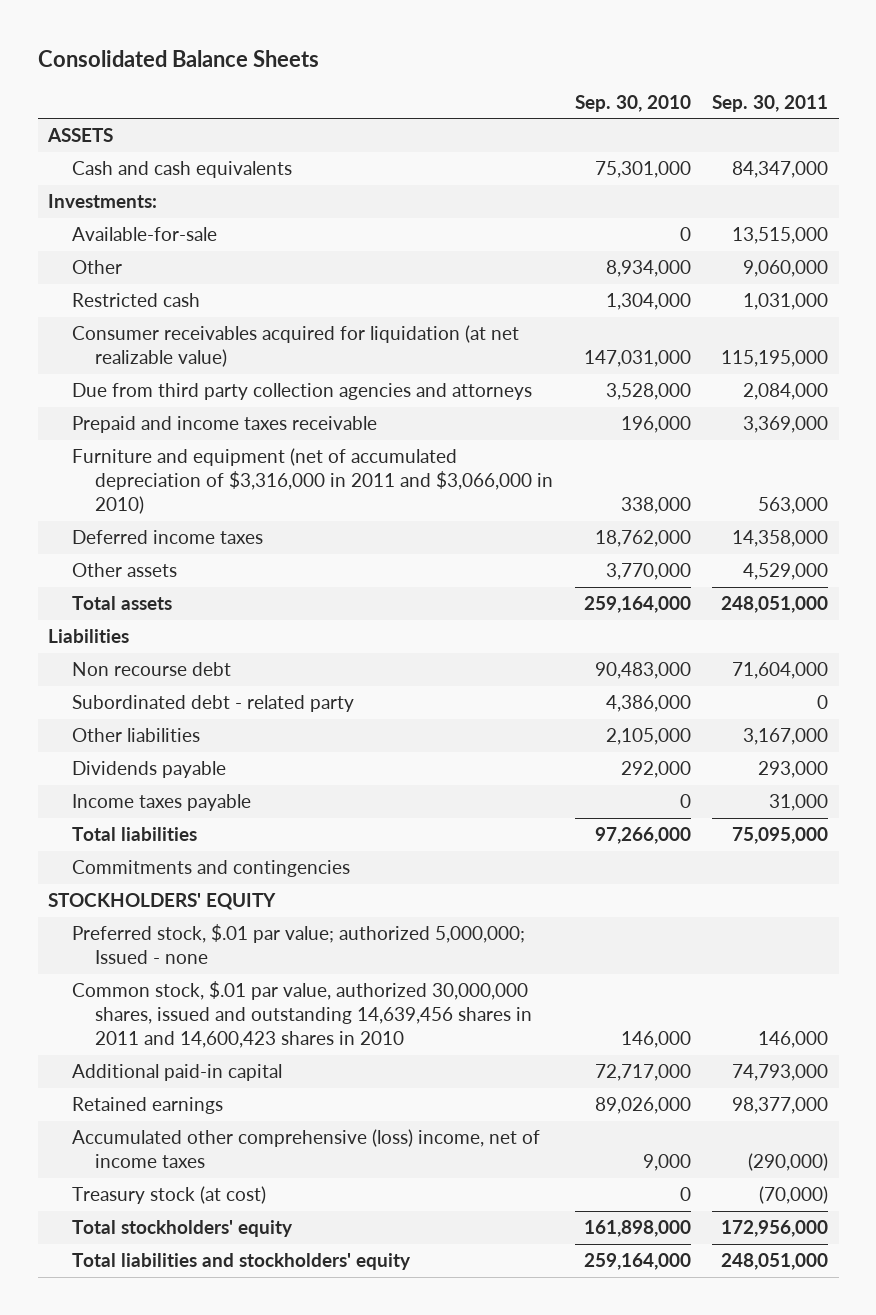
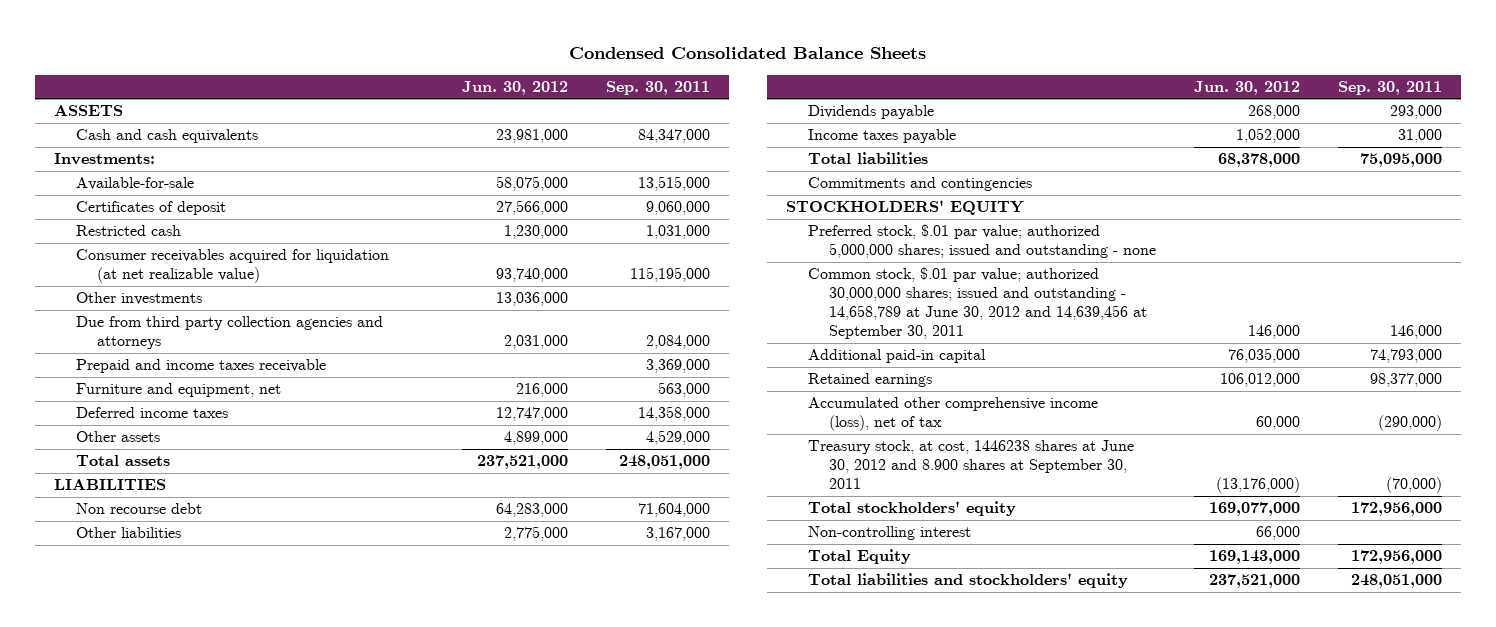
[37,49,319,67] Consolidated Balance Sheets -> [569,47,927,60] Condensed Consolidated Balance Sheets
[574,94,691,112] Sep. 30, 2010 -> none
none -> [461,80,568,95] Jun. 30, 2012
[71,260,122,275] Other -> none
none -> [75,201,226,216] Certificates of deposit
none -> [75,292,202,306] Other investments
[71,448,554,515] Furniture and equipment (net of accumulated depreciation of $3,316,000 in 2011 and $3,066,000 in 2010) -> [75,383,281,398] Furniture and equipment, net
[48,629,130,644] Liabilities -> [54,479,167,491] LIABILITIES
[71,695,354,713] Subordinated debt - related party -> none
[71,924,525,965] Preferred stock, $.01 par value; authorized 5,000,000; Issued - none -> [807,224,1156,259] Preferred stock, $.01 par value; authorized 5,000,000 shares; issued and outstanding - none
[71,981,533,1049] Common stock, $.01 par value, authorized 30,000,000 shares, issued and outstanding 14,639,456 shares in 2011 and 14,600,423 shares in 2010 -> [807,267,1147,340] Common stock, $.01 par value; authorized 30,000,000 shares; issued and outstanding - 14,658,789 at June 30, 2012 and 14,639,456 at September 30, 2011
[71,1129,540,1169] Accumulated other comprehensive (loss) income, net of income taxes -> [807,397,1098,432] Accumulated other comprehensive income (loss), net of tax
[71,1186,266,1205] Treasury stock (at cost) -> [807,440,1134,490] Treasury stock, at cost, 1446238 shares at June 30, 2012 and 8.900 shares at September 30, 2011
none -> [807,526,971,541] Non-controlling interest
none -> [807,549,911,565] Total Equity

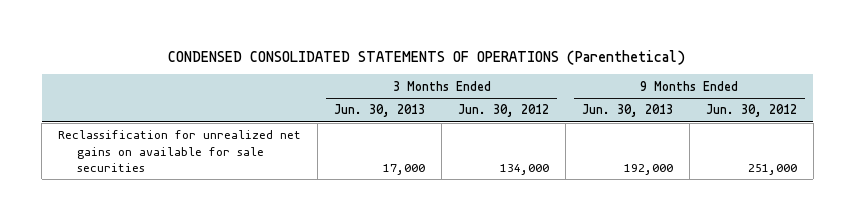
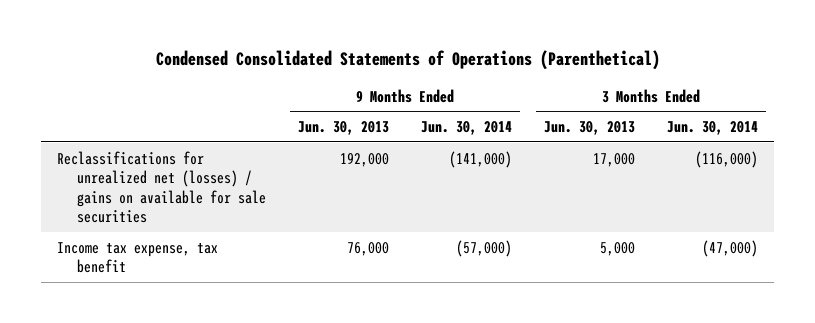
[168,49,686,65] CONDENSED CONSOLIDATED STATEMENTS OF OPERATIONS (Parenthetical) -> [155,50,660,71] Condensed Consolidated Statements of Operations (Parenthetical)
[457,104,549,118] Jun. 30, 2012 -> none
[705,104,797,118] Jun. 30, 2012 -> none
none -> [421,120,513,135] Jun. 30, 2014
none -> [667,120,759,135] Jun. 30, 2014
[58,130,302,172] Reclassification for unrealized net gains on available for sale securities -> [57,150,267,224] Reclassifications for unrealized net (losses) / gains on available for sale securities
none -> [57,241,219,274] Income tax expense, tax benefit

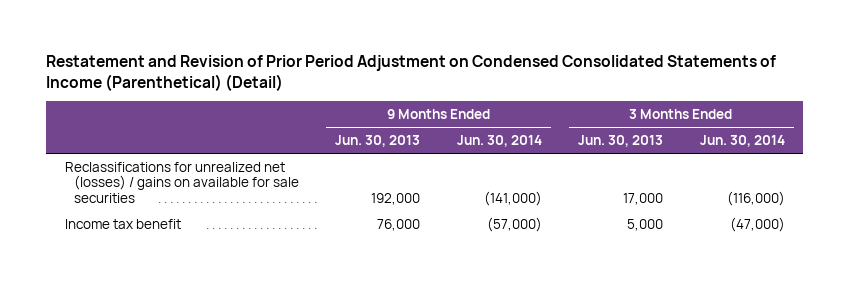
[155,50,660,71] Condensed Consolidated Statements of Operations (Parenthetical) -> [46,54,777,91] Restatement and Revision of Prior Period Adjustment on Condensed Consolidated Statements of Income (Parenthetical) (Detail)
[57,241,219,274] Income tax expense, tax benefit -> [64,218,181,229] Income tax benefit

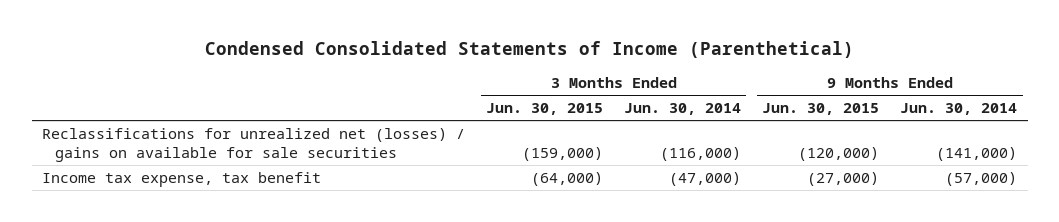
[46,54,777,91] Restatement and Revision of Prior Period Adjustment on Condensed Consolidated Statements of Income (Parenthetical) (Detail) -> [204,41,854,59] Condensed Consolidated Statements of Income (Parenthetical)
[335,134,421,147] Jun. 30, 2013 -> none
[578,134,664,147] Jun. 30, 2013 -> none
none -> [486,103,604,116] Jun. 30, 2015
none -> [762,103,880,116] Jun. 30, 2015
[64,218,181,229] Income tax benefit -> [42,171,322,187] Income tax expense, tax benefit

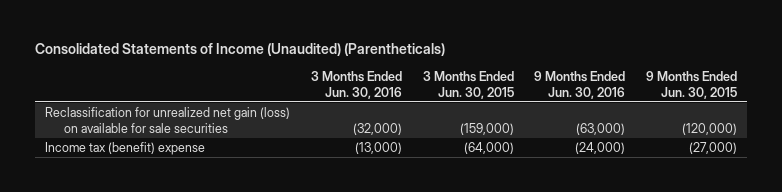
[204,41,854,59] Condensed Consolidated Statements of Income (Parenthetical) -> [35,43,446,57] Consolidated Statements of Income (Unaudited) (Parentheticals)
[624,103,742,116] Jun. 30, 2014 -> none
[900,103,1018,116] Jun. 30, 2014 -> none
none -> [311,70,403,99] 3 Months Ended Jun. 30, 2016
none -> [534,70,626,99] 9 Months Ended Jun. 30, 2016
[42,127,466,162] Reclassifications for unrealized net (losses) / gains on available for sale securities -> [45,107,291,133] Reclassification for unrealized net gain (loss) on available for sale securities
[42,171,322,187] Income tax expense, tax benefit -> [45,142,206,156] Income tax (benefit) expense

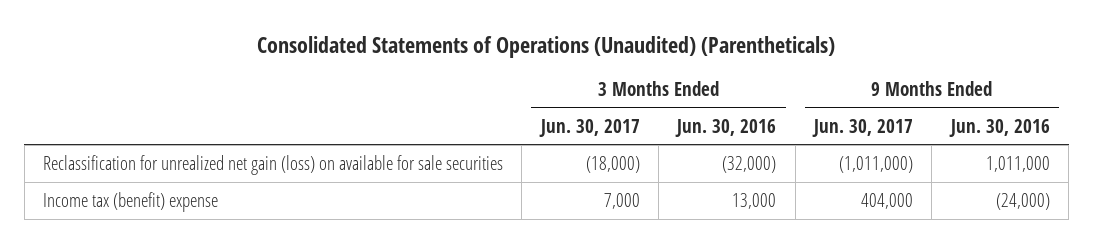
[35,43,446,57] Consolidated Statements of Income (Unaudited) (Parentheticals) -> [257,35,836,58] Consolidated Statements of Operations (Unaudited) (Parentheticals)
[422,70,514,99] 3 Months Ended Jun. 30, 2015 -> none
[645,70,737,99] 9 Months Ended Jun. 30, 2015 -> none
none -> [538,118,640,137] Jun. 30, 2017
none -> [812,118,914,137] Jun. 30, 2017
[576,122,626,135] (63,000) -> [985,155,1050,172] 1,011,000
[355,142,403,155] (13,000) -> [732,192,777,209] 13,000

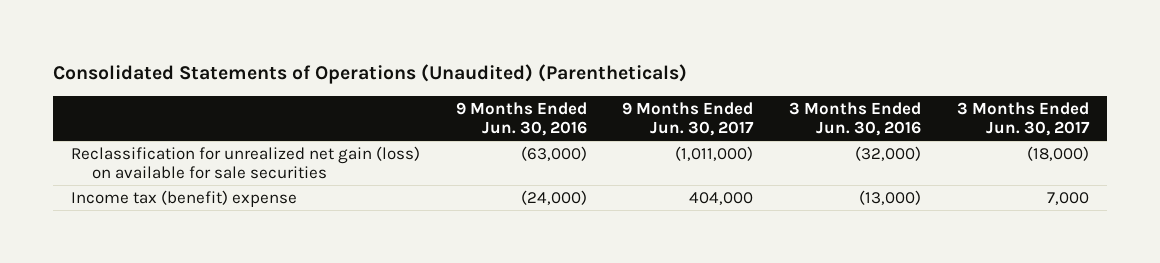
[985,155,1050,172] 1,011,000 -> [520,145,587,161] (63,000)
[732,192,777,209] 13,000 -> [859,189,922,205] (13,000)

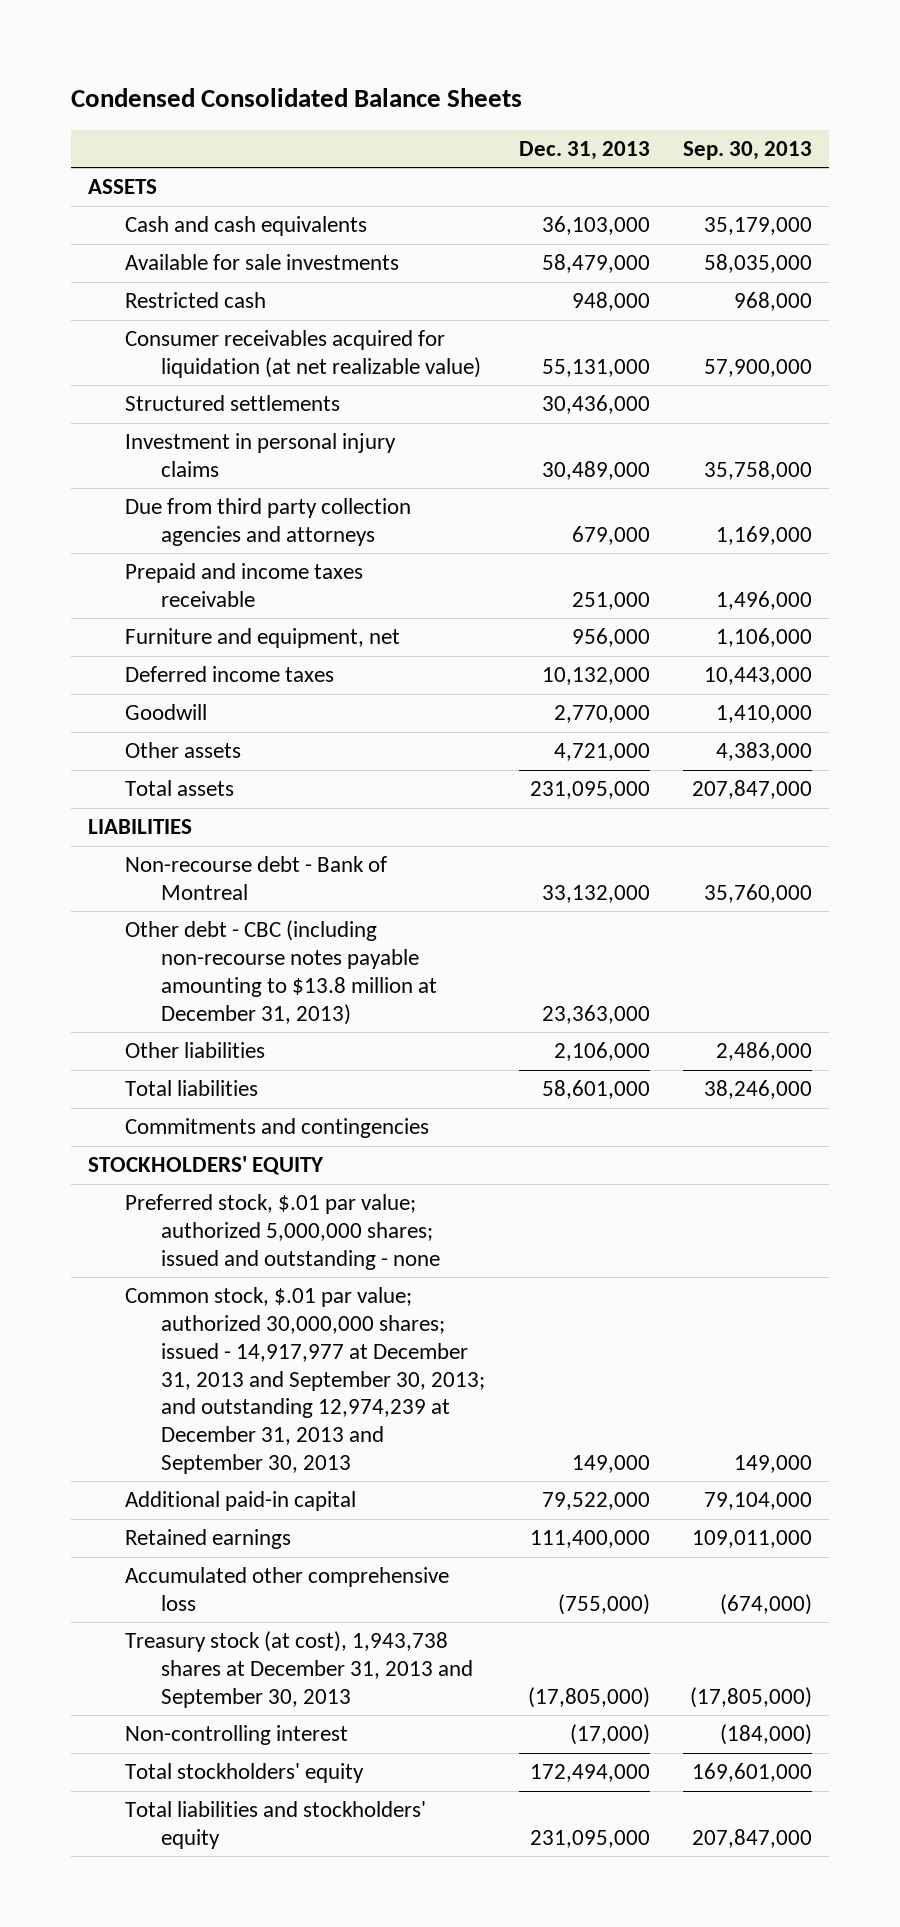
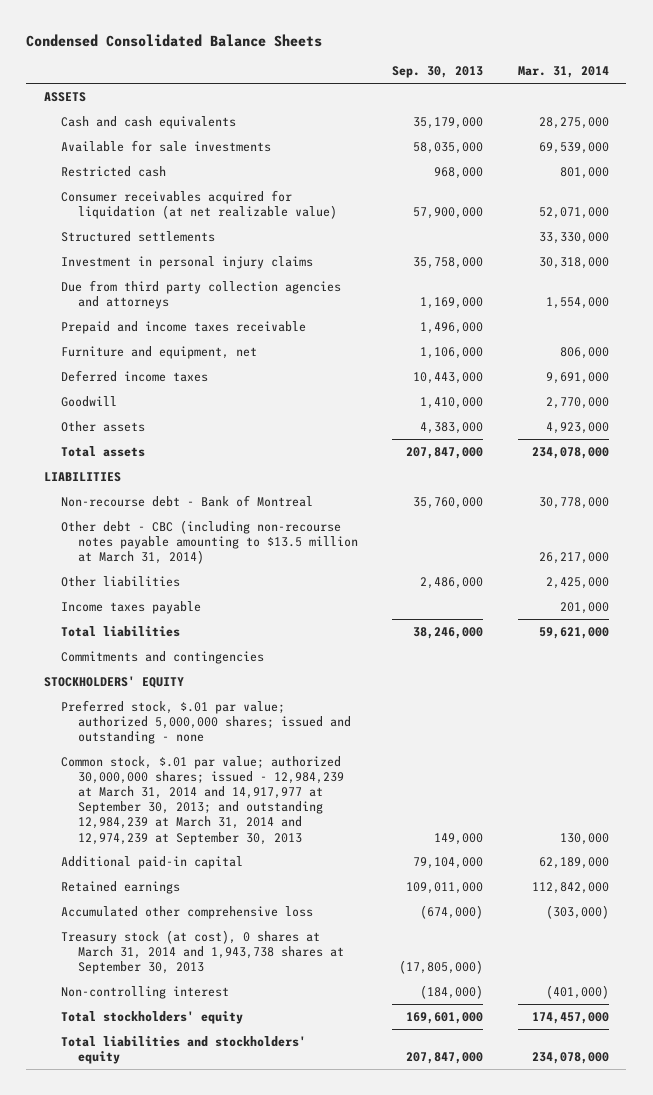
[518,141,650,161] Dec. 31, 2013 -> none
none -> [518,66,610,79] Mar. 31, 2014
[124,920,438,1025] Other debt - CBC (including non-recourse notes payable amounting to $13.8 million at December 31, 2013) -> [60,519,358,565] Other debt - CBC (including non-recourse notes payable amounting to $13.5 million at March 31, 2014)
none -> [60,600,201,614] Income taxes payable
[124,1287,486,1474] Common stock, $.01 par value; authorized 30,000,000 shares; issued - 14,917,977 at December 31, 2013 and September 30, 2013; and outstanding 12,974,239 at December 31, 2013 and September 30, 2013 -> [60,755,344,845] Common stock, $.01 par value; authorized 30,000,000 shares; issued - 12,984,239 at March 31, 2014 and 14,917,977 at September 30, 2013; and outstanding 12,984,239 at March 31, 2014 and 12,974,239 at September 30, 2013
[124,1631,474,1708] Treasury stock (at cost), 1,943,738 shares at December 31, 2013 and September 30, 2013 -> [60,929,344,975] Treasury stock (at cost), 0 shares at March 31, 2014 and 1,943,738 shares at September 30, 2013

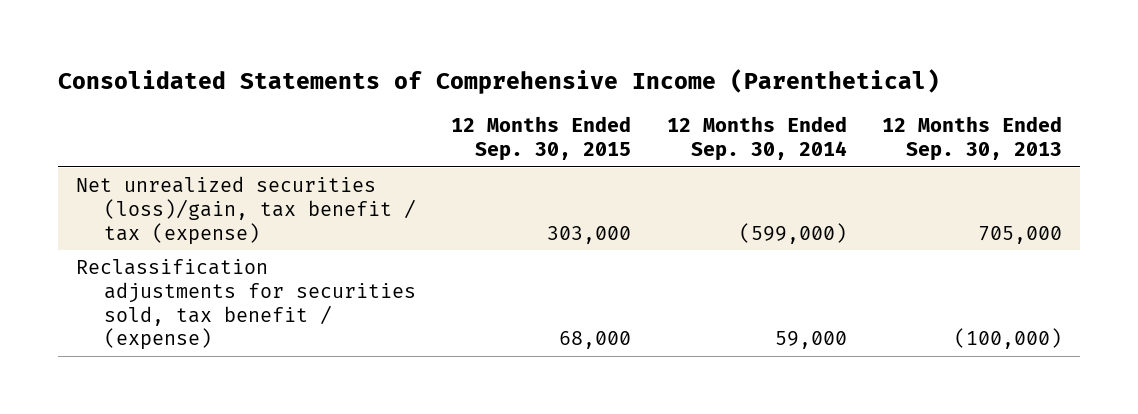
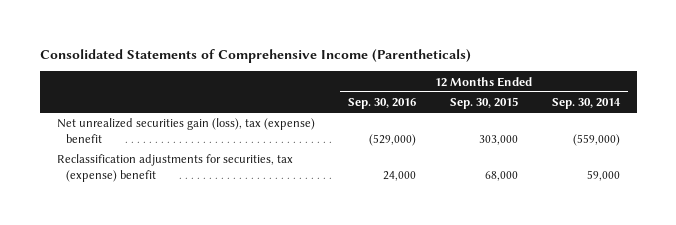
[58,68,941,94] Consolidated Statements of Comprehensive Income (Parenthetical) -> [39,49,471,64] Consolidated Statements of Comprehensive Income (Parentheticals)
[881,116,1062,162] 12 Months Ended Sep. 30, 2013 -> none
none -> [348,98,417,110] Sep. 30, 2016
[76,176,416,245] Net unrealized securities (loss)/gain, tax benefit / tax (expense) -> [56,118,315,144] Net unrealized securities gain (loss), tax (expense) benefit
[738,222,847,244] (599,000) -> [572,134,620,147] (559,000)
[76,259,416,351] Reclassification adjustments for securities sold, tax benefit / (expense) -> [56,154,293,183] Reclassification adjustments for securities, tax (expense) benefit

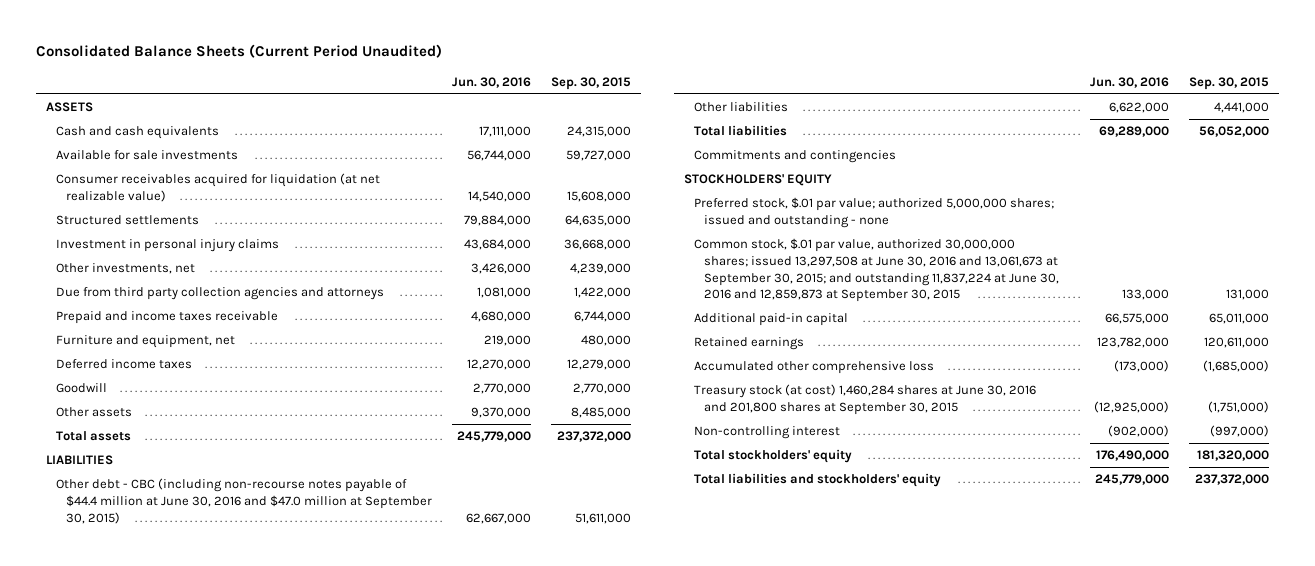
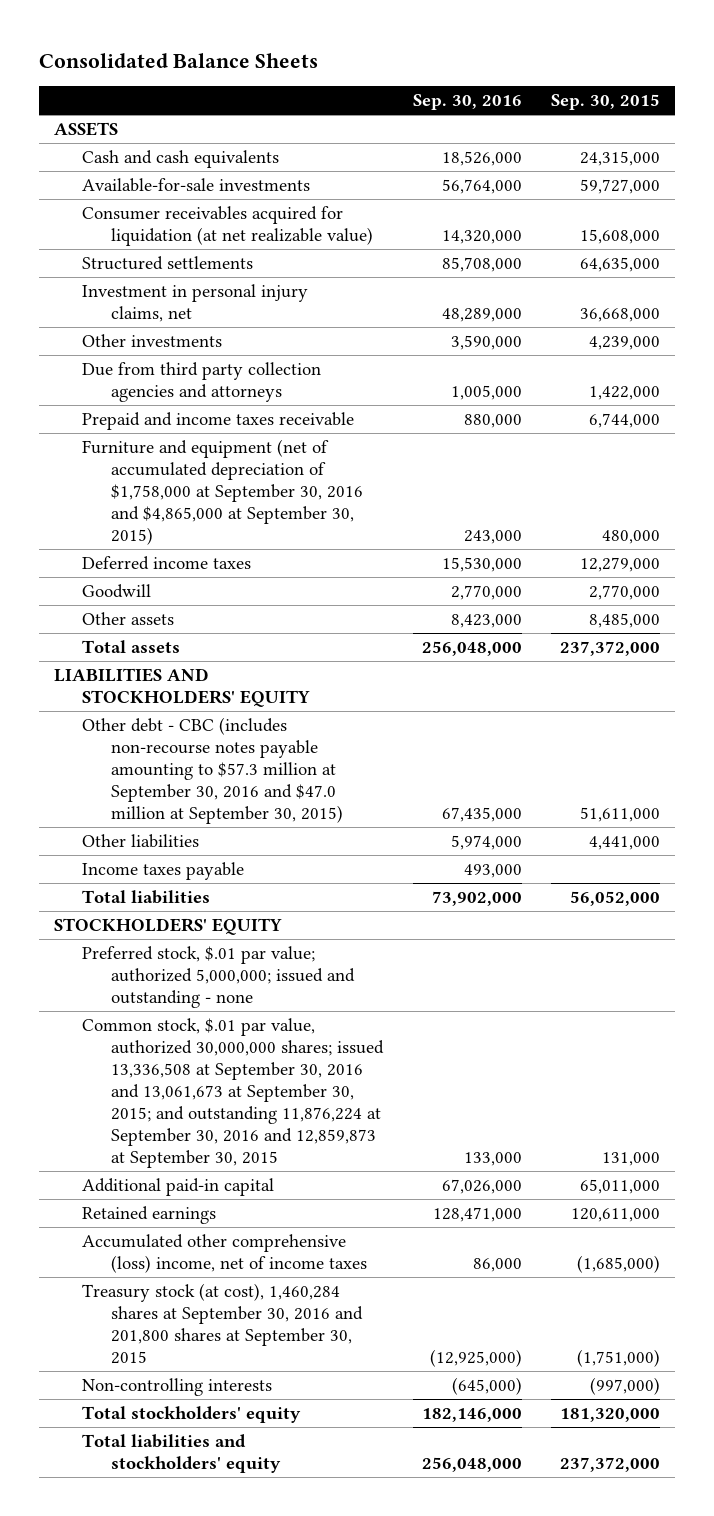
[36,44,443,59] Consolidated Balance Sheets (Current Period Unaudited) -> [38,52,318,68] Consolidated Balance Sheets
[452,76,532,88] Jun. 30, 2016 -> none
none -> [412,94,522,111] Sep. 30, 2016
[56,150,239,161] Available for sale investments -> [82,178,311,193] Available-for-sale investments
[56,239,280,253] Investment in personal injury claims -> [82,284,309,323] Investment in personal injury claims, net
[56,263,196,275] Other investments, net -> [82,334,223,348] Other investments
[56,335,236,349] Furniture and equipment, net -> [82,439,364,546] Furniture and equipment (net of accumulated depreciation of $1,758,000 at September 30, 2016 and $4,865,000 at September 30, 2015)
[46,455,114,466] LIABILITIES -> none
none -> [53,668,311,708] LIABILITIES AND STOCKHOLDERS' EQUITY
[56,478,433,524] Other debt - CBC (including non-recourse notes payable of $44.4 million at June 30, 2016 and $47.0 million at September 30, 2015) -> [82,717,344,825] Other debt - CBC (includes non-recourse notes payable amounting to $57.3 million at September 30, 2016 and $47.0 million at September 30, 2015)
none -> [82,862,245,881] Income taxes payable
[693,150,896,164] Commitments and contingencies -> none
[693,197,1054,228] Preferred stock, $.01 par value; authorized 5,000,000 shares; issued and outstanding - none -> [82,946,356,1009] Preferred stock, $.01 par value; authorized 5,000,000; issued and outstanding - none
[693,238,1060,303] Common stock, $.01 par value, authorized 30,000,000 shares; issued 13,297,508 at June 30, 2016 and 13,061,673 at September 30, 2015; and outstanding 11,837,224 at June 30, 2016 and 12,859,873 at September 30, 2015 -> [82,1018,385,1169] Common stock, $.01 par value, authorized 30,000,000 shares; issued 13,336,508 at September 30, 2016 and 13,061,673 at September 30, 2015; and outstanding 11,876,224 at September 30, 2016 and 12,859,873 at September 30, 2015
[693,361,934,375] Accumulated other comprehensive loss -> [82,1234,368,1274] Accumulated other comprehensive (loss) income, net of income taxes
[693,384,1036,415] Treasury stock (at cost) 1,460,284 shares at June 30, 2016 and 201,800 shares at September 30, 2015 -> [82,1283,364,1365] Treasury stock (at cost), 1,460,284 shares at September 30, 2016 and 201,800 shares at September 30, 2015
[693,426,840,440] Non-controlling interest -> [82,1378,273,1397] Non-controlling interests

